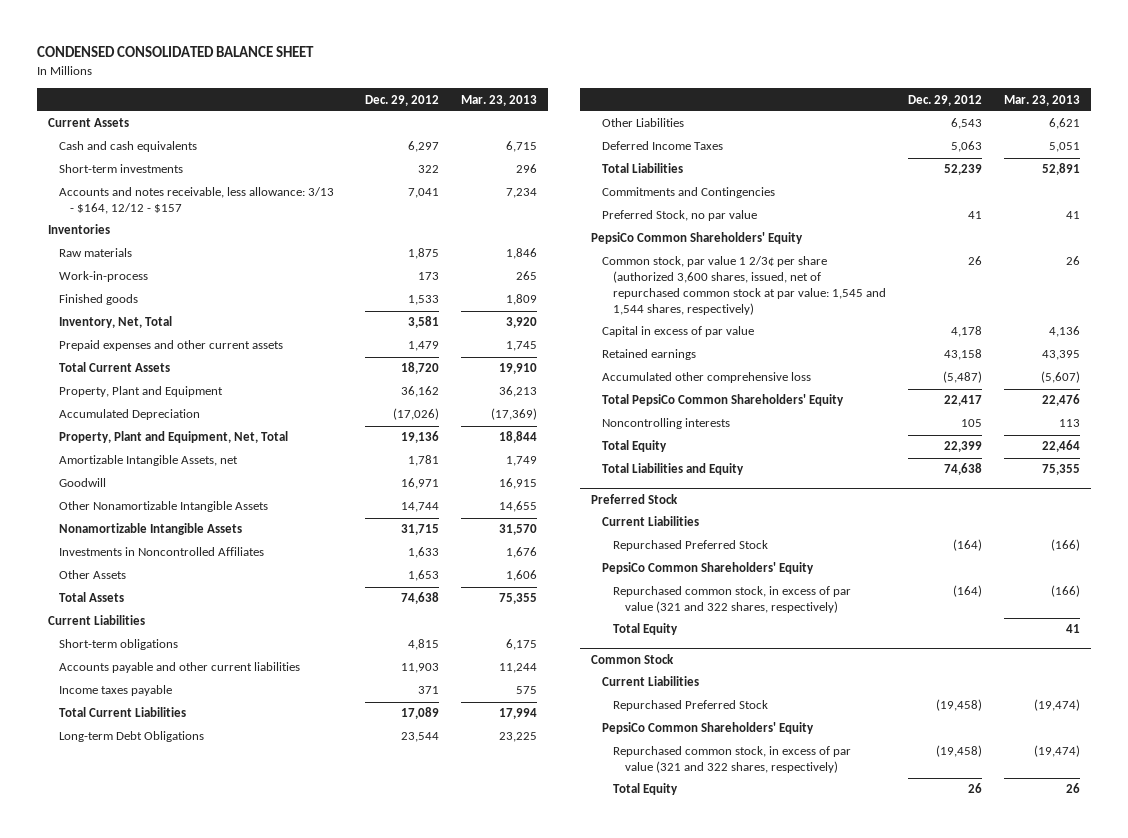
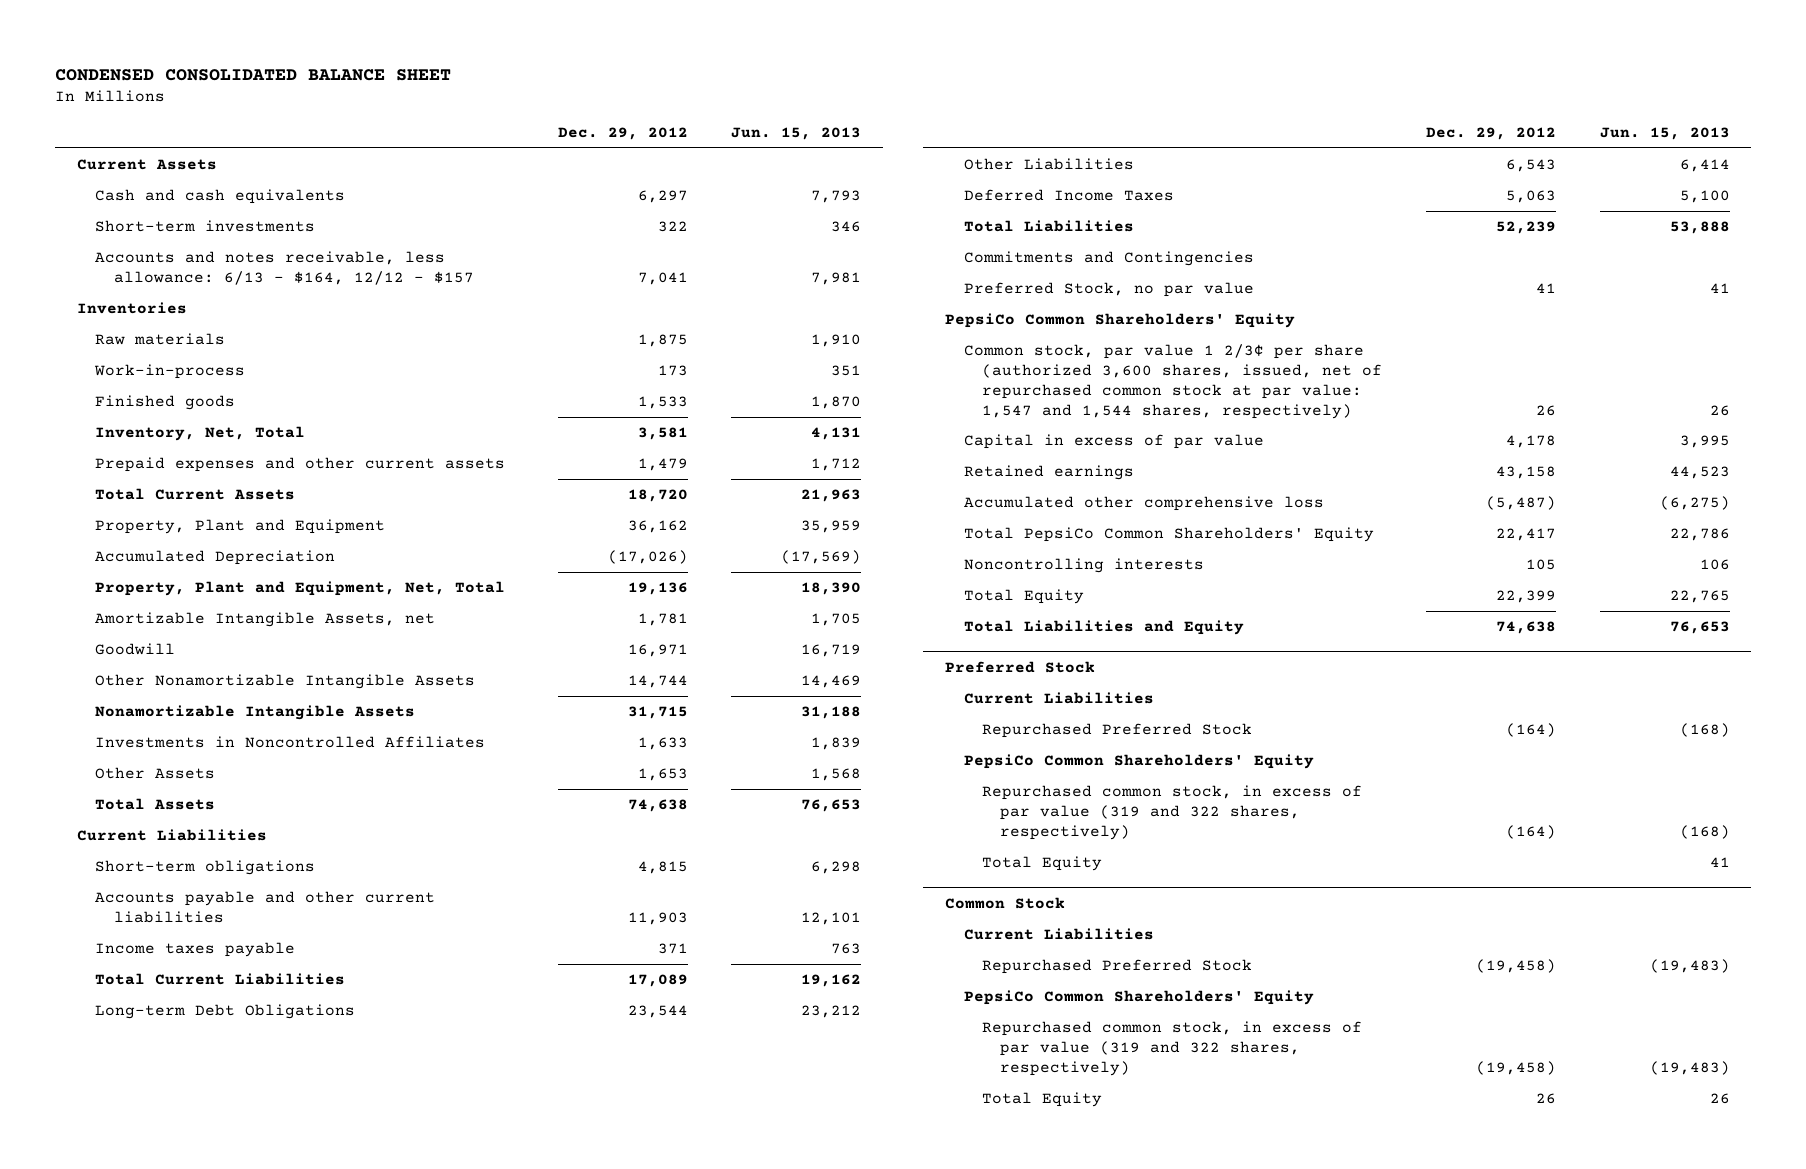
[460,94,537,106] Mar. 23, 2013 -> none
none -> [731,127,862,141] Jun. 15, 2013
[59,187,335,215] Accounts and notes receivable, less allowance: 3/13 - $164, 12/12 - $157 -> [95,250,474,285] Accounts and notes receivable, less allowance: 6/13 - $164, 12/12 - $157
[602,256,887,316] Common stock, par value 1 2/3¢ per share (authorized 3,600 shares, issued, net of repurchased common stock at par value: 1,545 and 1,544 shares, respectively) -> [963,343,1382,419] Common stock, par value 1 2/3¢ per share (authorized 3,600 shares, issued, net of repurchased common stock at par value: 1,547 and 1,544 shares, respectively)
[613,586,852,614] Repurchased common stock, in excess of par value (321 and 322 shares, respectively) -> [981,784,1362,840] Repurchased common stock, in excess of par value (319 and 322 shares, respectively)
[613,746,852,774] Repurchased common stock, in excess of par value (321 and 322 shares, respectively) -> [981,1020,1362,1076] Repurchased common stock, in excess of par value (319 and 322 shares, respectively)

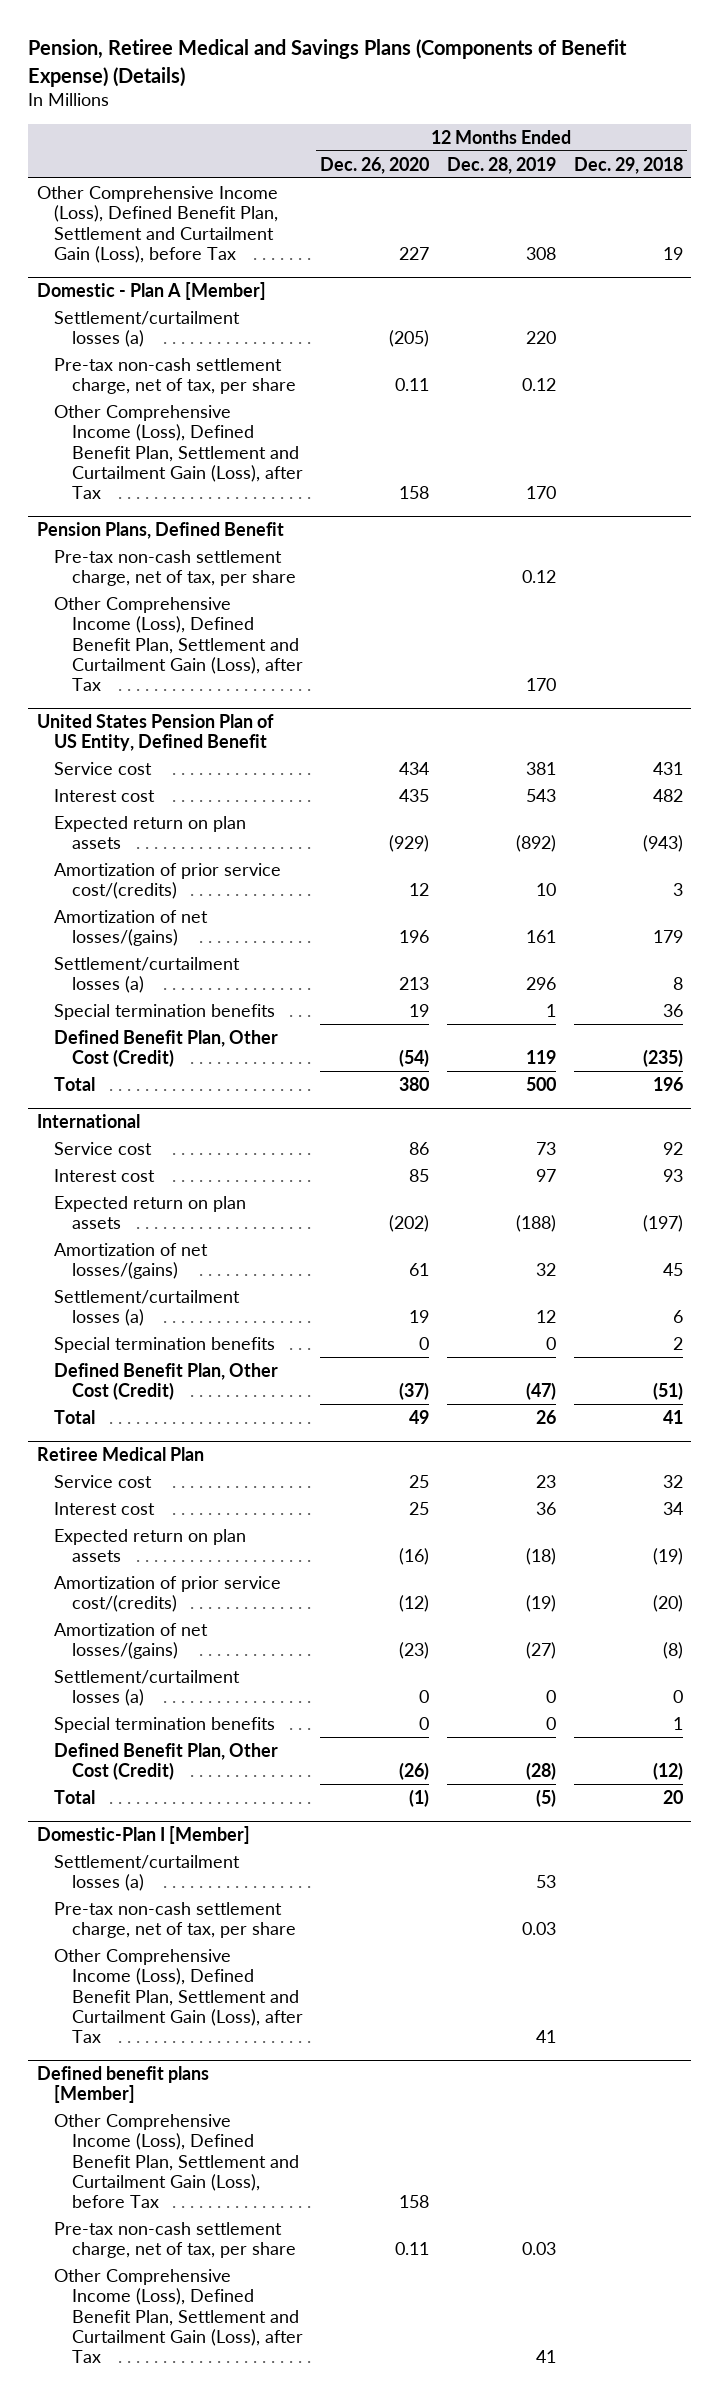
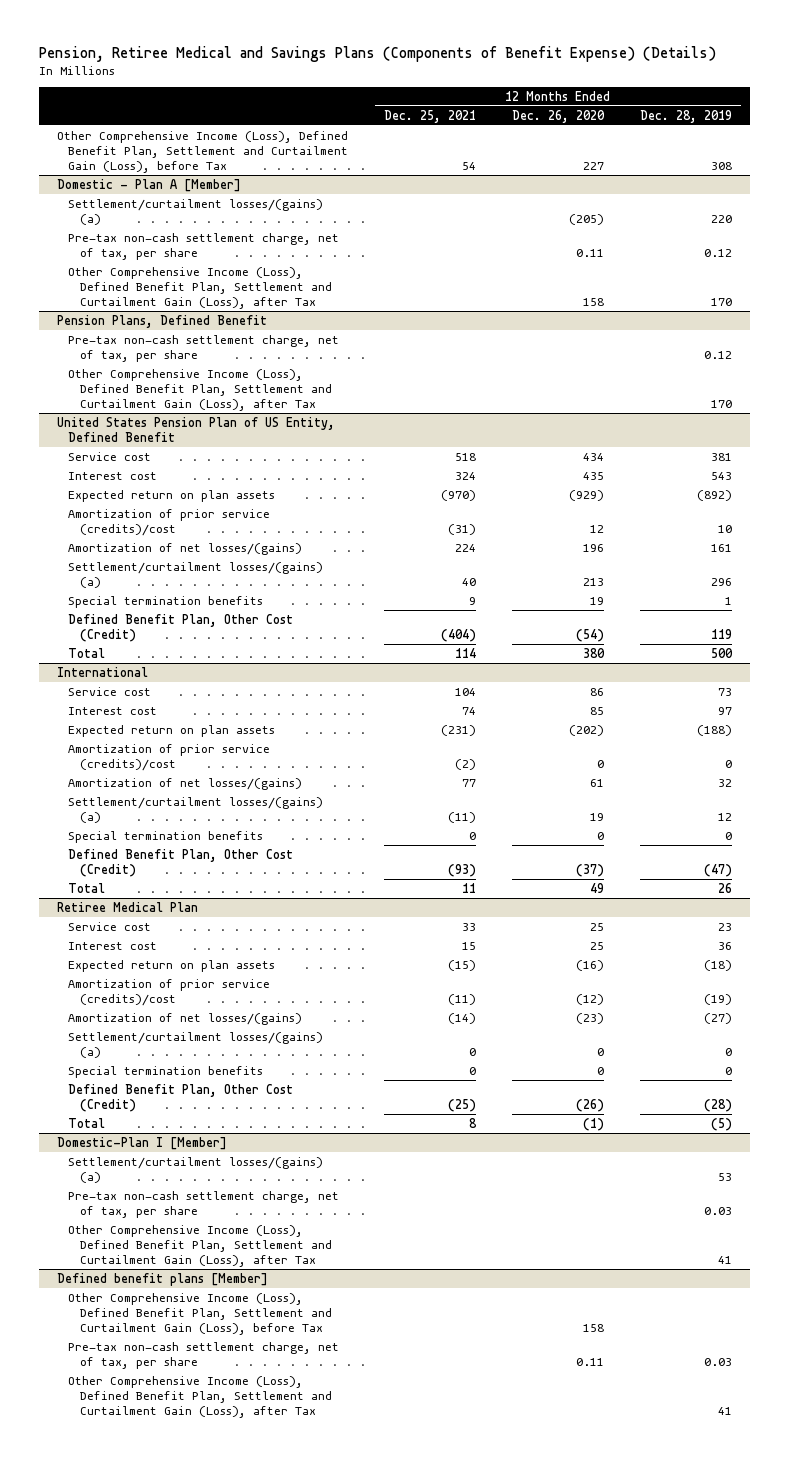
[573,156,683,174] Dec. 29, 2018 -> none
none -> [383,109,476,123] Dec. 25, 2021
[54,310,241,348] Settlement/curtailment losses (a) -> [68,198,324,225] Settlement/curtailment losses/(gains) (a)
[54,862,282,900] Amortization of prior service cost/(credits) -> [68,508,271,536] Amortization of prior service (credits)/cost
[54,956,241,994] Settlement/curtailment losses (a) -> [68,561,324,588] Settlement/curtailment losses/(gains) (a)
none -> [68,743,271,771] Amortization of prior service (credits)/cost
[54,1289,241,1327] Settlement/curtailment losses (a) -> [68,796,324,823] Settlement/curtailment losses/(gains) (a)
[54,1575,282,1613] Amortization of prior service cost/(credits) -> [68,978,271,1006] Amortization of prior service (credits)/cost
[54,1669,241,1707] Settlement/curtailment losses (a) -> [68,1031,324,1058] Settlement/curtailment losses/(gains) (a)
[54,1854,241,1892] Settlement/curtailment losses (a) -> [68,1156,324,1183] Settlement/curtailment losses/(gains) (a)

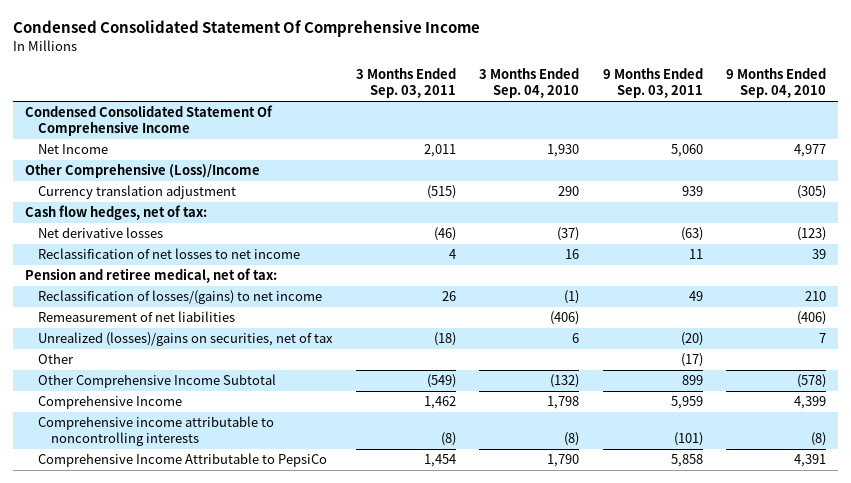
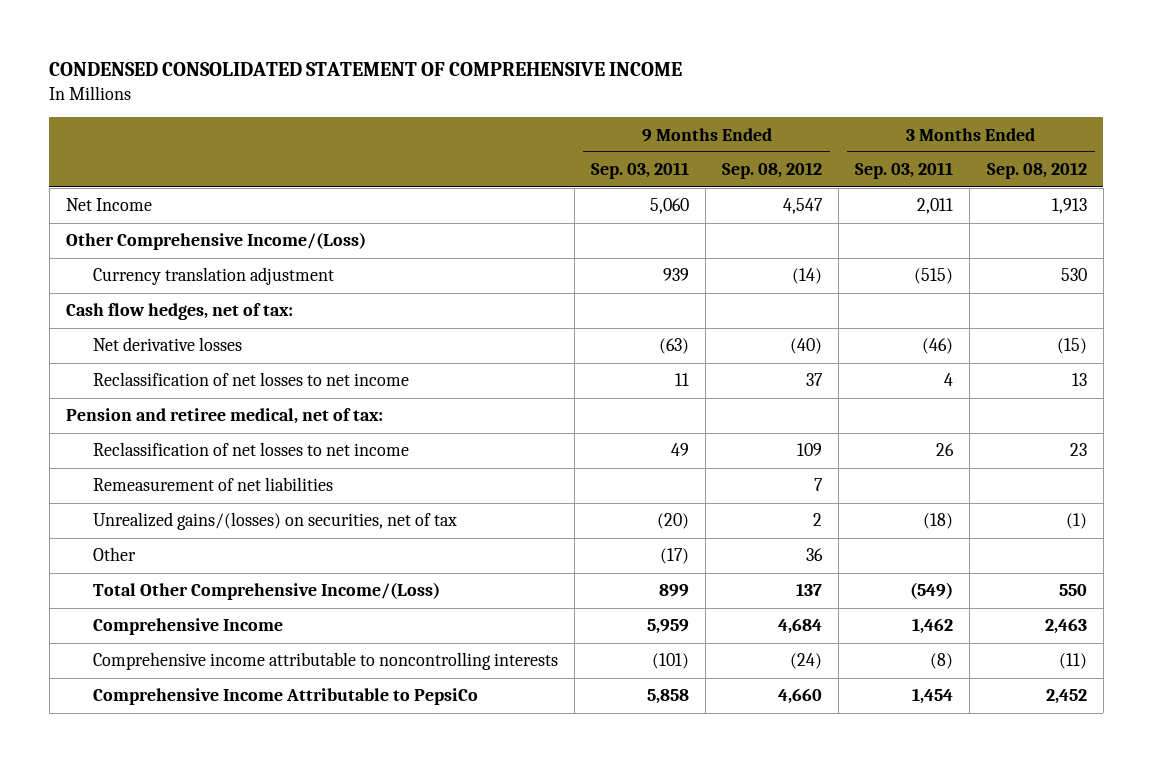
[13,20,481,38] Condensed Consolidated Statement Of Comprehensive Income -> [49,62,683,77] CONDENSED CONSOLIDATED STATEMENT OF COMPREHENSIVE INCOME
[479,68,580,99] 3 Months Ended Sep. 04, 2010 -> none
[726,68,827,99] 9 Months Ended Sep. 04, 2010 -> none
none -> [722,162,823,180] Sep. 08, 2012
none -> [986,162,1087,180] Sep. 08, 2012
[25,105,274,137] Condensed Consolidated Statement Of Comprehensive Income -> none
[25,163,261,179] Other Comprehensive (Loss)/Income -> [66,232,367,251] Other Comprehensive Income/(Loss)
[38,290,323,305] Reclassification of losses/(gains) to net income -> [92,442,409,457] Reclassification of net losses to net income
[38,332,334,347] Unrealized (losses)/gains on securities, net of tax -> [92,512,457,531] Unrealized gains/(losses) on securities, net of tax
[38,374,277,389] Other Comprehensive Income Subtotal -> [92,582,440,601] Total Other Comprehensive Income/(Loss)

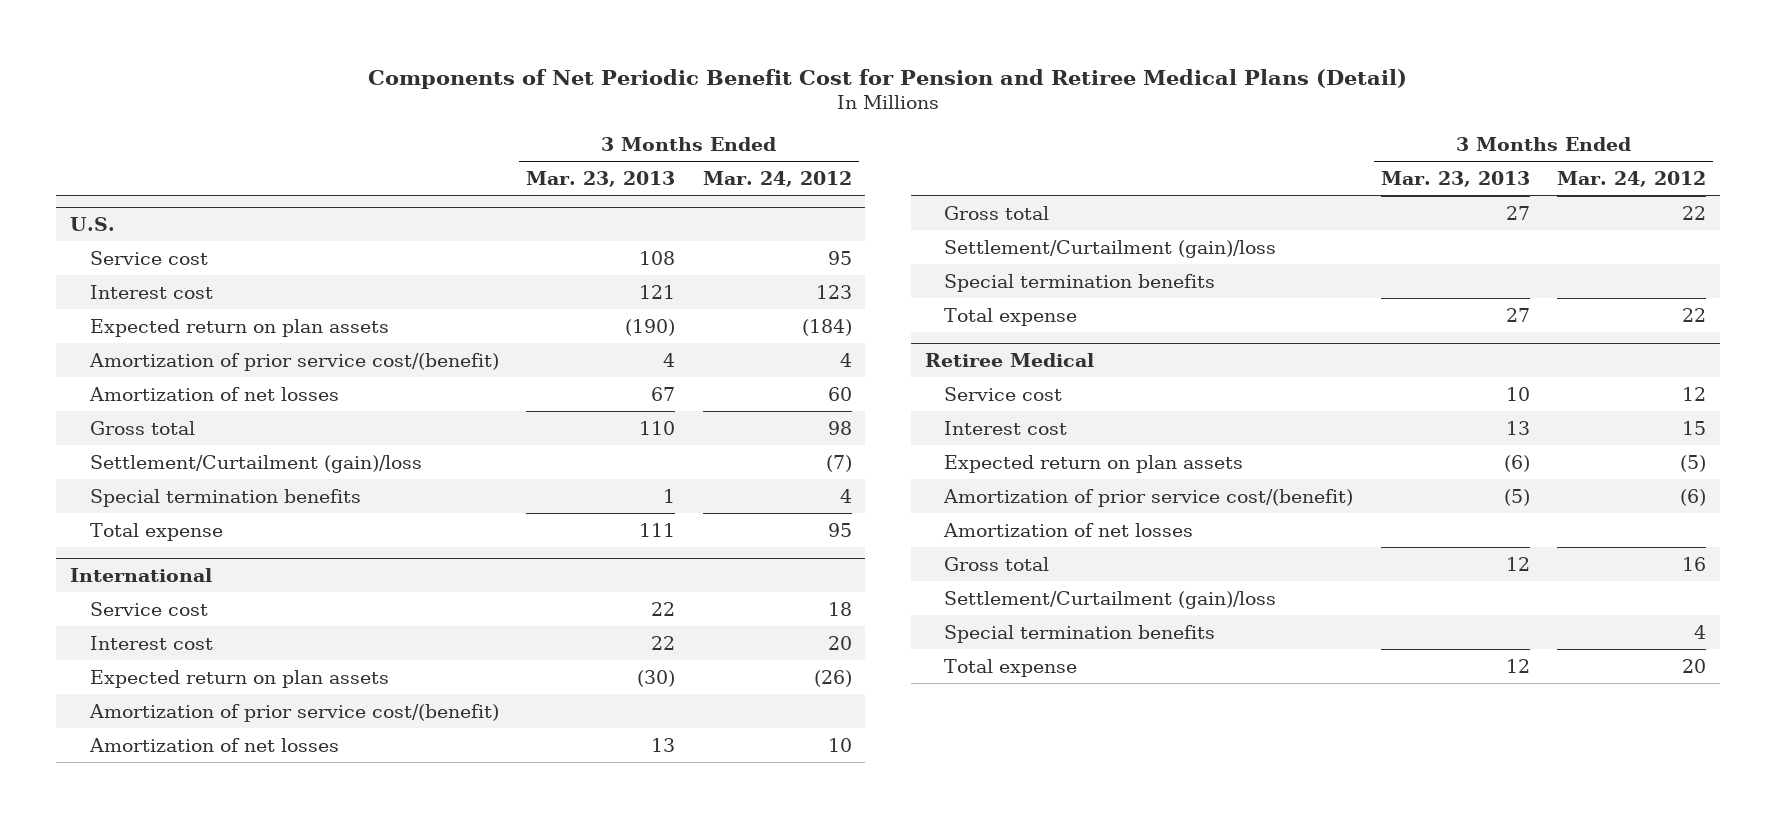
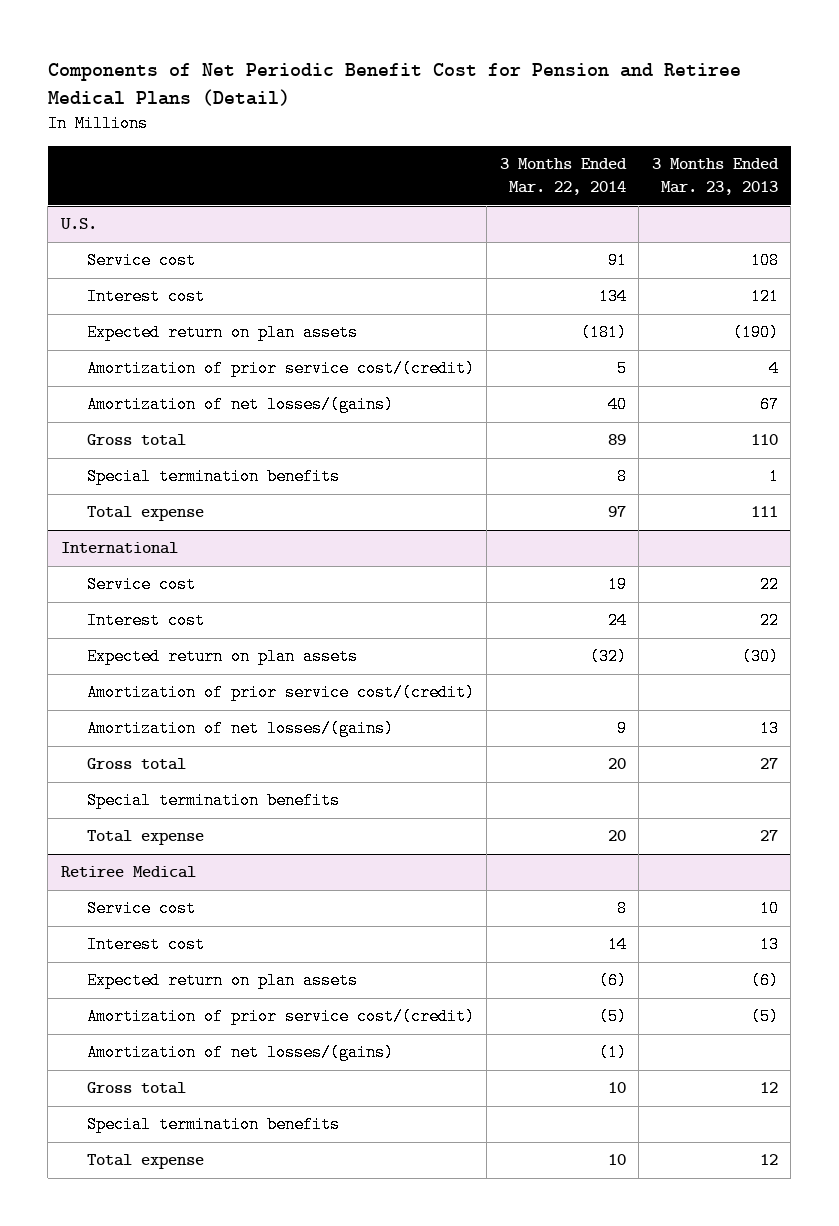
[702,170,852,187] Mar. 24, 2012 -> none
none -> [499,158,627,196] 3 Months Ended Mar. 22, 2014
[88,352,499,371] Amortization of prior service cost/(benefit) -> [86,360,475,378] Amortization of prior service cost/(credit)
[88,386,339,401] Amortization of net losses -> [86,396,394,414] Amortization of net losses/(gains)
[89,454,422,473] Settlement/Curtailment (gain)/loss -> none
[88,703,499,722] Amortization of prior service cost/(benefit) -> [86,684,475,702] Amortization of prior service cost/(credit)
[88,737,339,752] Amortization of net losses -> [86,720,394,738] Amortization of net losses/(gains)
[944,239,1277,258] Settlement/Curtailment (gain)/loss -> none
[943,488,1354,507] Amortization of prior service cost/(benefit) -> [86,1008,475,1026] Amortization of prior service cost/(credit)
[943,522,1194,537] Amortization of net losses -> [86,1044,394,1062] Amortization of net losses/(gains)
[944,590,1277,609] Settlement/Curtailment (gain)/loss -> none

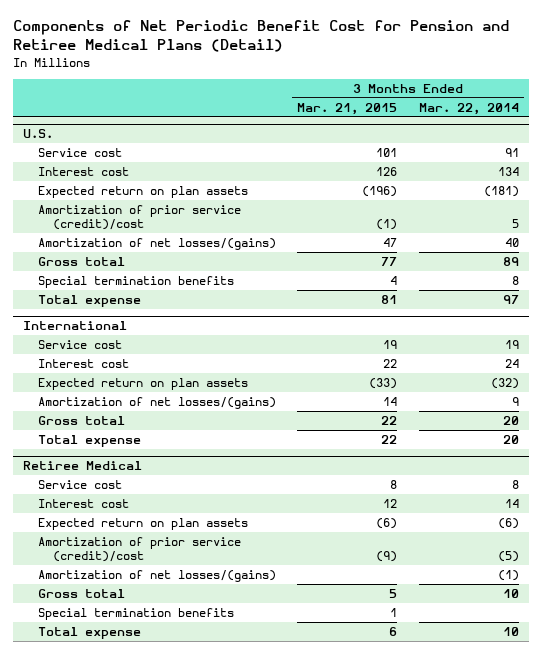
[651,158,779,196] 3 Months Ended Mar. 23, 2013 -> none
none -> [297,102,398,115] Mar. 21, 2015
[86,360,475,378] Amortization of prior service cost/(credit) -> [37,204,241,231] Amortization of prior service (credit)/cost
[86,684,475,702] Amortization of prior service cost/(credit) -> none
[86,792,340,810] Special termination benefits -> none
[86,1008,475,1026] Amortization of prior service cost/(credit) -> [37,536,241,563] Amortization of prior service (credit)/cost

